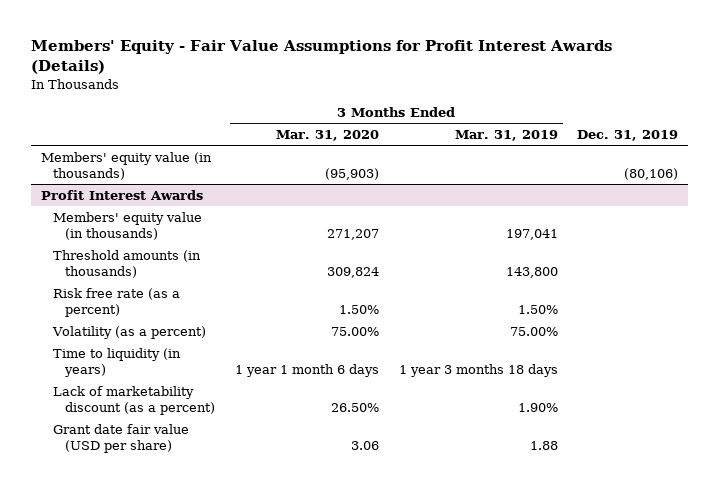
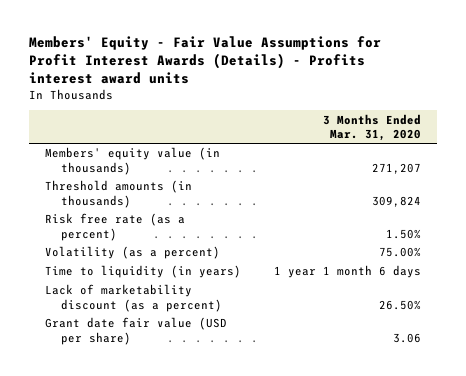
[30,39,612,75] Members' Equity - Fair Value Assumptions for Profit Interest Awards (Details) -> [29,36,382,85] Members' Equity - Fair Value Assumptions for Profit Interest Awards (Details) - Profits interest award units
[454,130,558,142] Mar. 31, 2019 -> none
[577,130,679,142] Dec. 31, 2019 -> none
[40,151,212,181] Members' equity value (in thousands) -> none
[40,189,203,200] Profit Interest Awards -> none

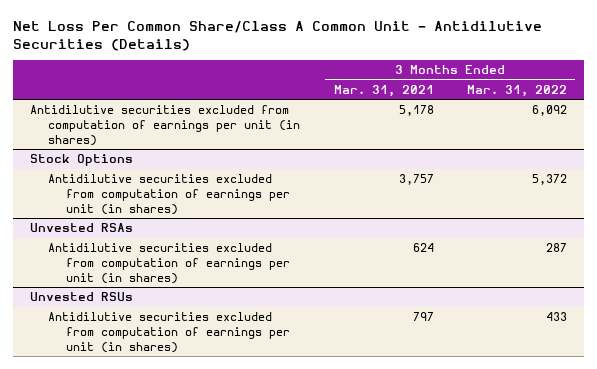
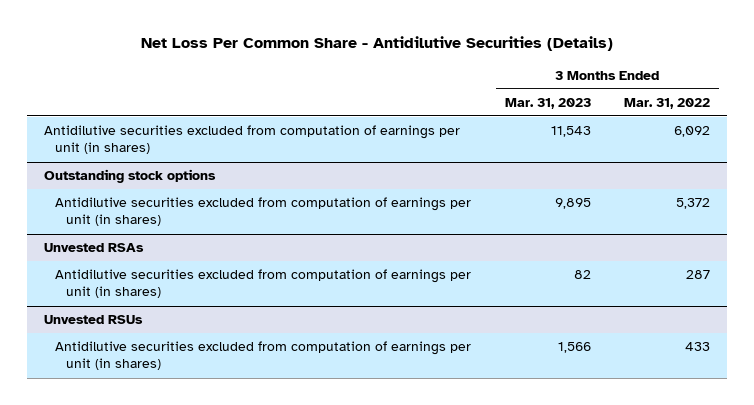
[13,21,543,51] Net Loss Per Common Share/Class A Common Unit - Antidilutive Securities (Details) -> [140,35,613,51] Net Loss Per Common Share - Antidilutive Securities (Details)
[333,84,434,97] Mar. 31, 2021 -> none
none -> [504,97,591,109] Mar. 31, 2023
[29,154,133,167] Stock Options -> [43,169,216,184] Outstanding stock options

